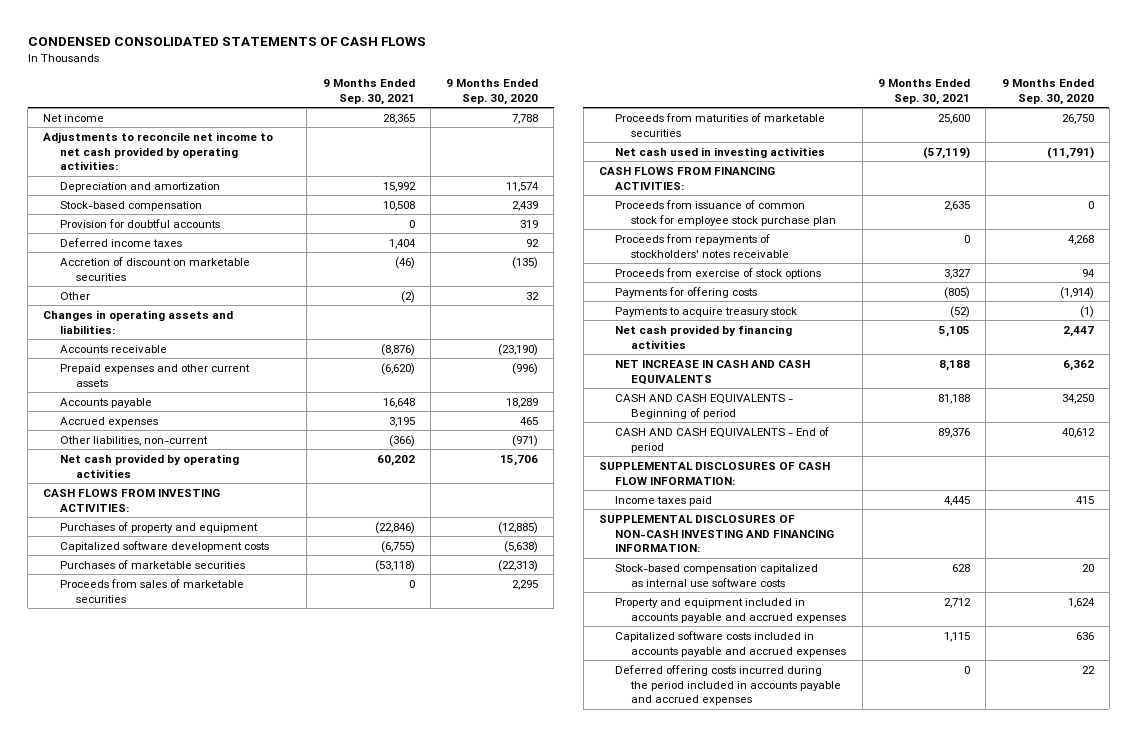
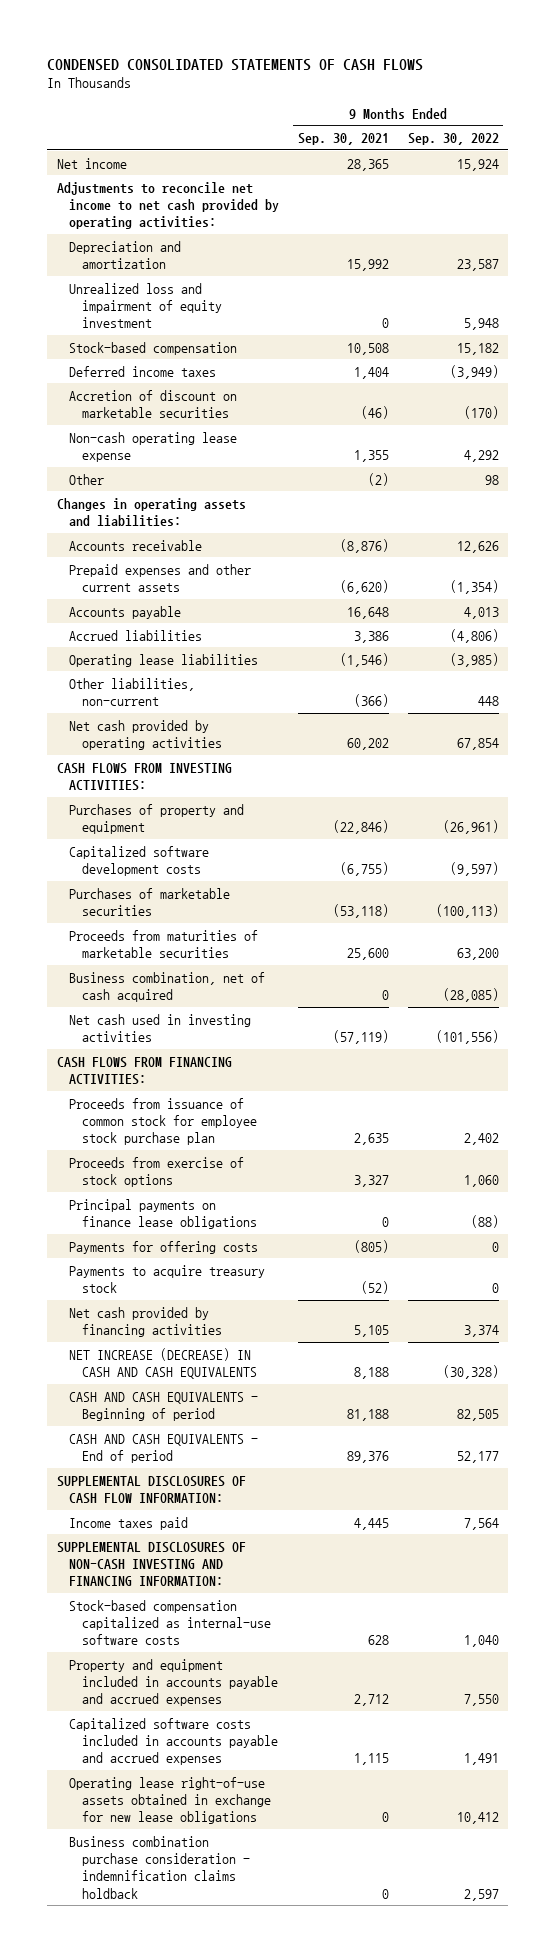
[446,78,539,105] 9 Months Ended Sep. 30, 2020 -> none
none -> [407,133,499,146] Sep. 30, 2022
none -> [69,282,223,329] Unrealized loss and impairment of equity investment
[59,218,220,228] Provision for doubtful accounts -> none
none -> [69,431,238,462] Non-cash operating lease expense
[59,416,158,427] Accrued expenses -> [69,629,203,641] Accrued liabilities
[388,416,415,427] 3,195 -> [354,630,390,643] 3,386
none -> [69,653,259,667] Operating lease liabilities
[59,578,244,603] Proceeds from sales of marketable securities -> none
none -> [69,971,266,1002] Business combination, net of cash acquired
[615,233,790,258] Proceeds from repayments of stockholders' notes receivable -> none
none -> [69,1198,258,1229] Principal payments on finance lease obligations
[615,359,811,385] NET INCREASE IN CASH AND CASH EQUIVALENTS -> [69,1347,258,1379] NET INCREASE (DECREASE) IN CASH AND CASH EQUIVALENTS
[615,563,819,587] Stock-based compensation capitalized as internal use software costs -> [69,1599,272,1646] Stock-based compensation capitalized as internal-use software costs
[615,664,842,706] Deferred offering costs incurred during the period included in accounts payable and accrued expenses -> none
none -> [69,1776,272,1825] Operating lease right-of-use assets obtained in exchange for new lease obligations
none -> [69,1835,251,1899] Business combination purchase consideration - indemnification claims holdback

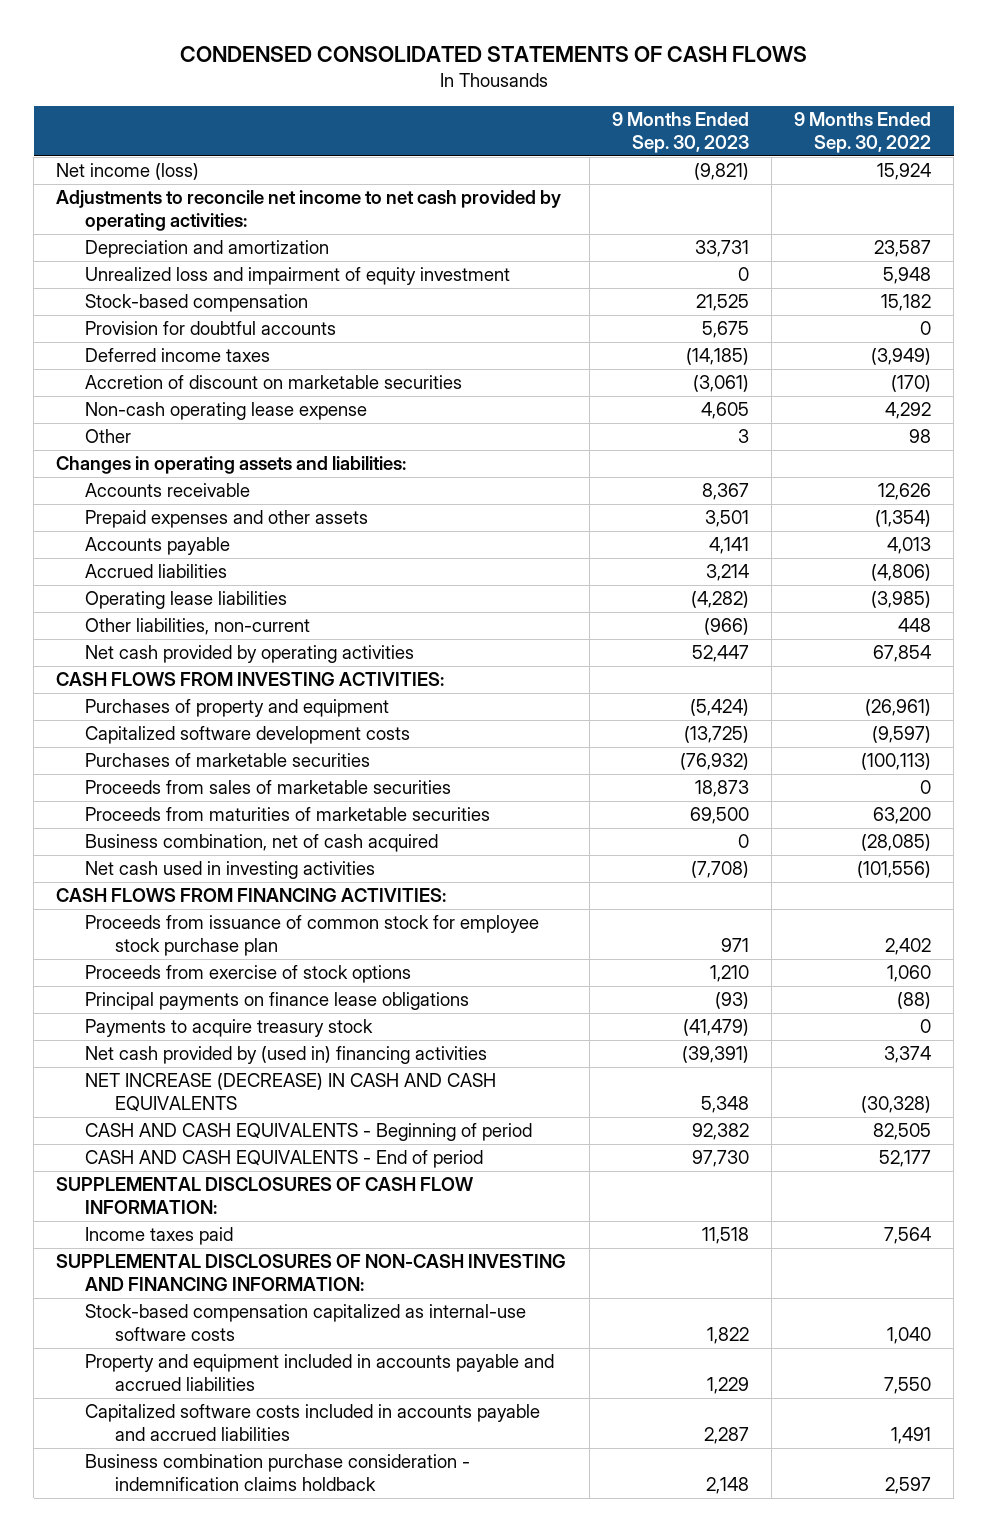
[298,133,390,146] Sep. 30, 2021 -> none
none -> [611,112,749,153] 9 Months Ended Sep. 30, 2023
[56,157,127,169] Net income -> [56,163,200,181] Net income (loss)
none -> [85,321,337,336] Provision for doubtful accounts
[69,563,252,592] Prepaid expenses and other current assets -> [85,510,369,529] Prepaid expenses and other assets
none -> [85,780,452,795] Proceeds from sales of marketable securities
[69,1240,259,1254] Payments for offering costs -> none
[69,1306,223,1337] Net cash provided by financing activities -> [85,1046,488,1065] Net cash provided by (used in) financing activities
[69,1776,272,1825] Operating lease right-of-use assets obtained in exchange for new lease obligations -> none
[69,1658,279,1707] Property and equipment included in accounts payable and accrued expenses -> [85,1354,555,1391] Property and equipment included in accounts payable and accrued liabilities
[69,1717,279,1766] Capitalized software costs included in accounts payable and accrued expenses -> [85,1404,541,1441] Capitalized software costs included in accounts payable and accrued liabilities

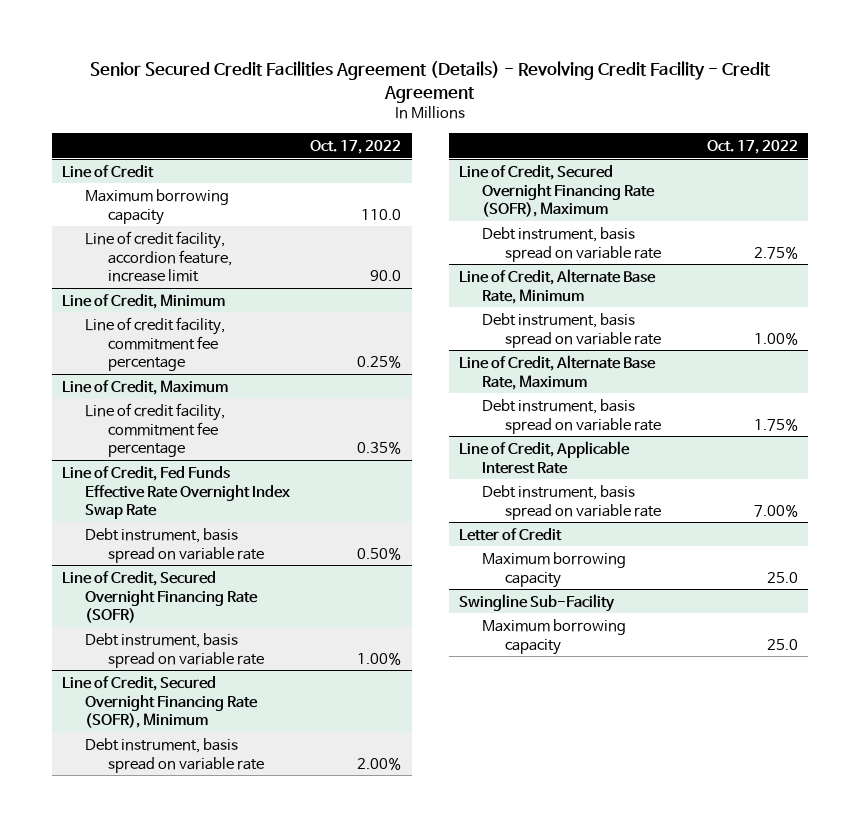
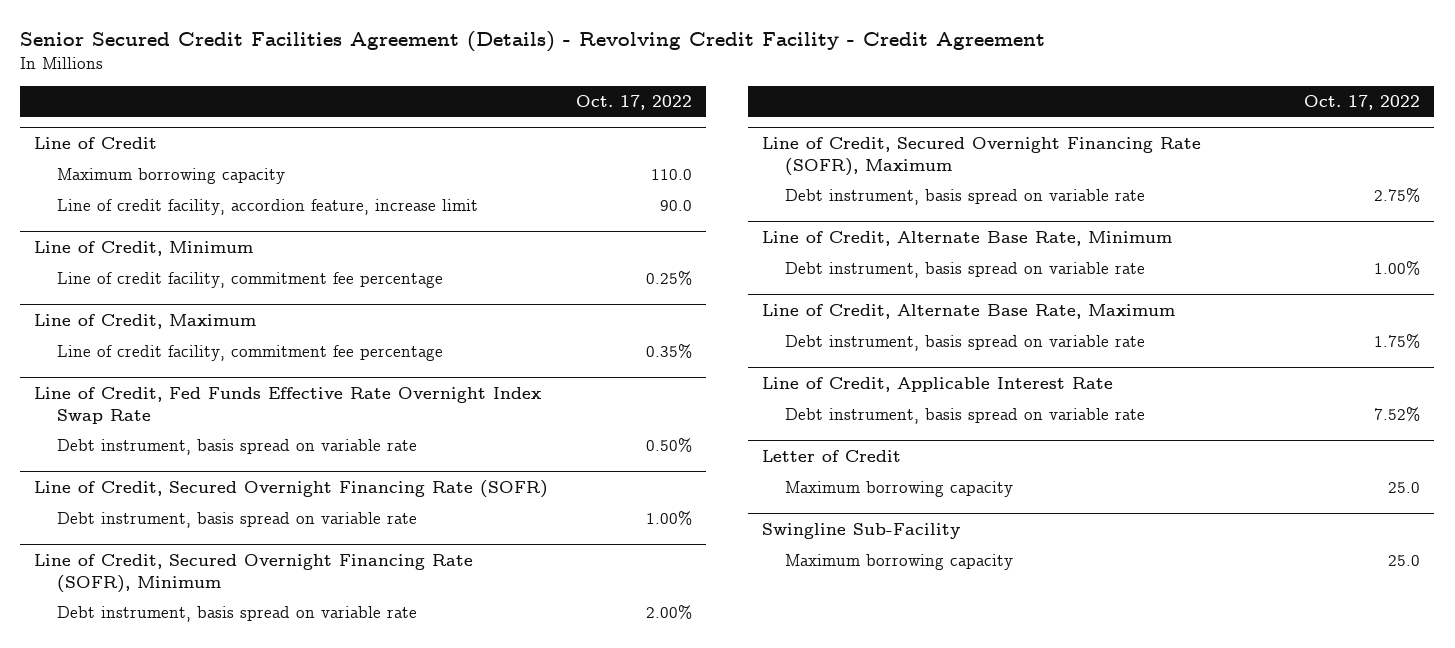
[754,503,799,517] 7.00% -> [1374,407,1421,422] 7.52%

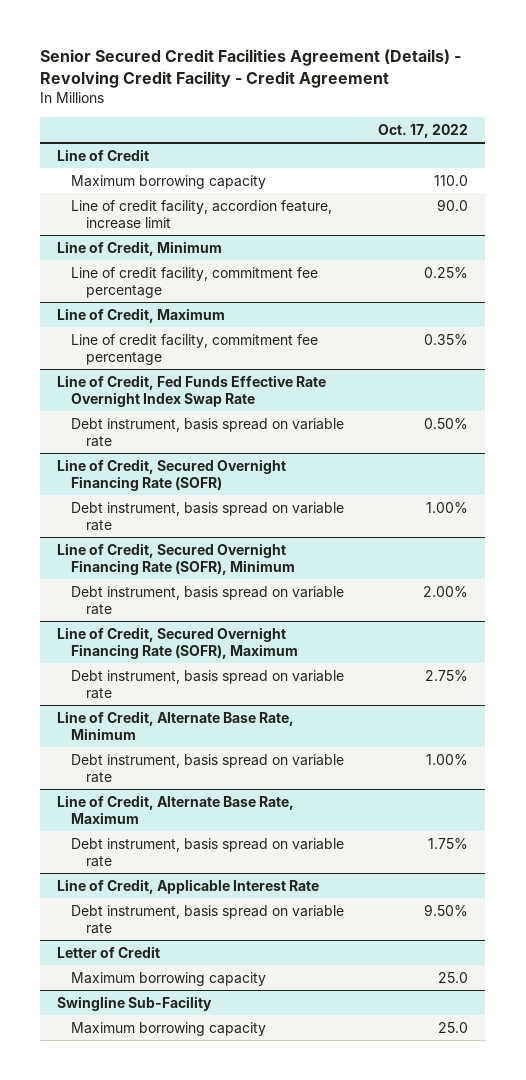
[1374,407,1421,422] 7.52% -> [424,903,469,916] 9.50%

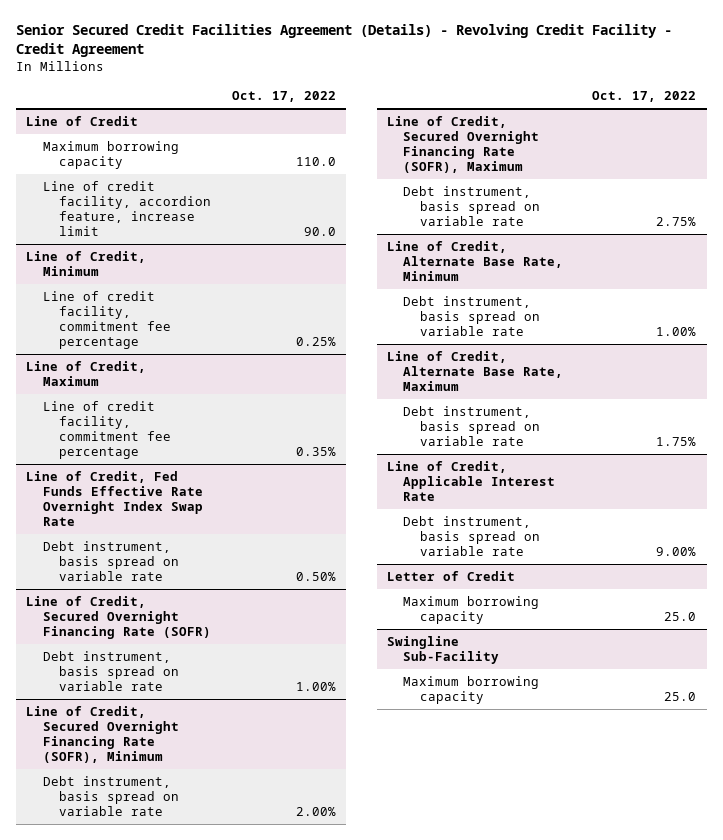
[424,903,469,916] 9.50% -> [656,547,697,557] 9.00%

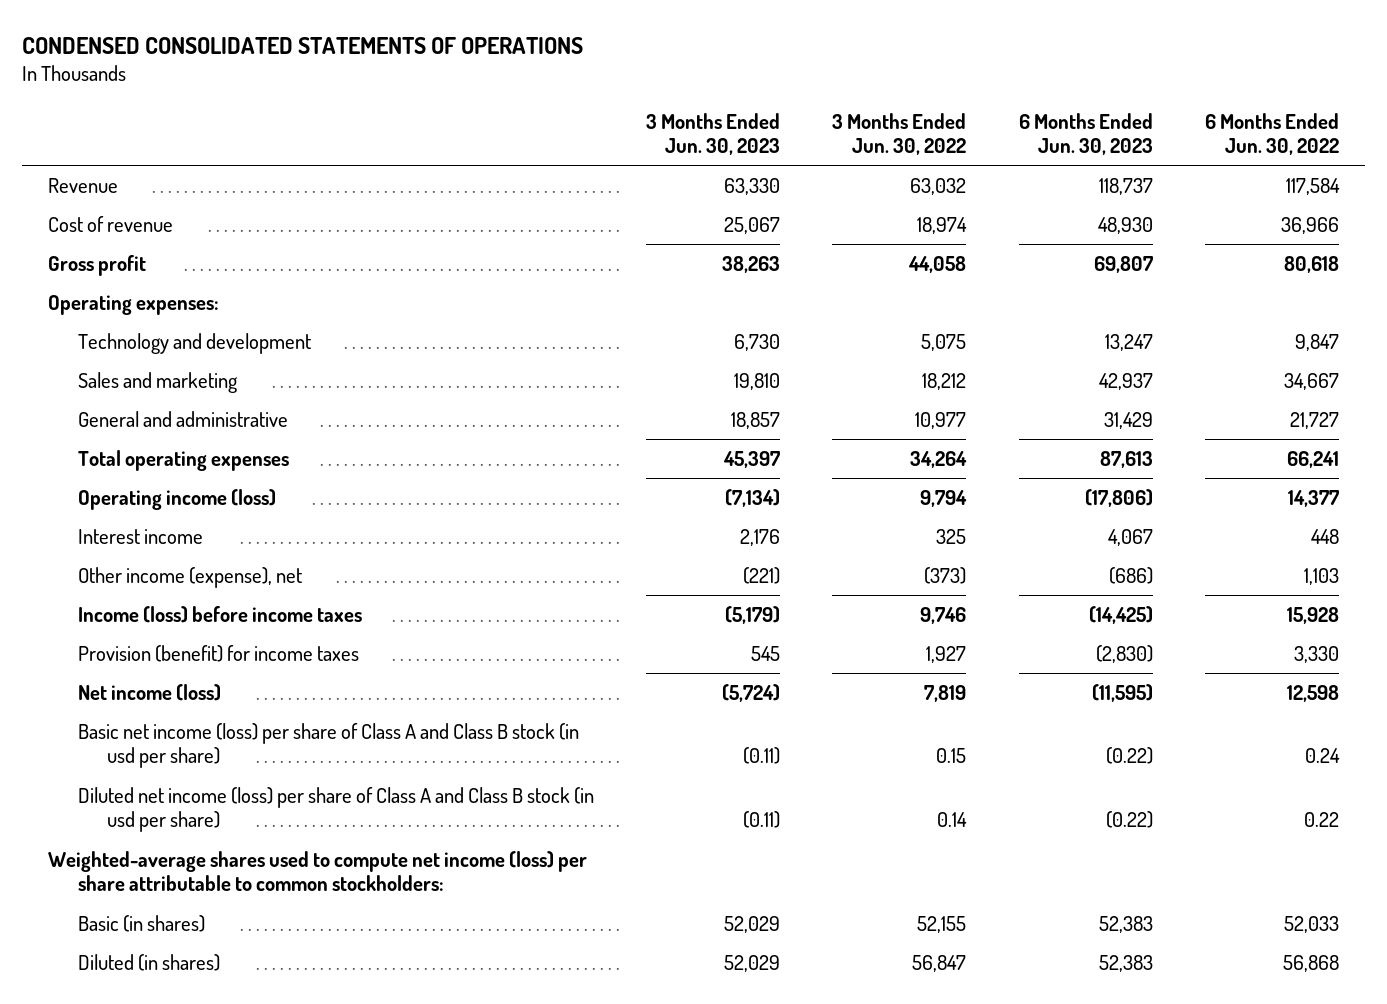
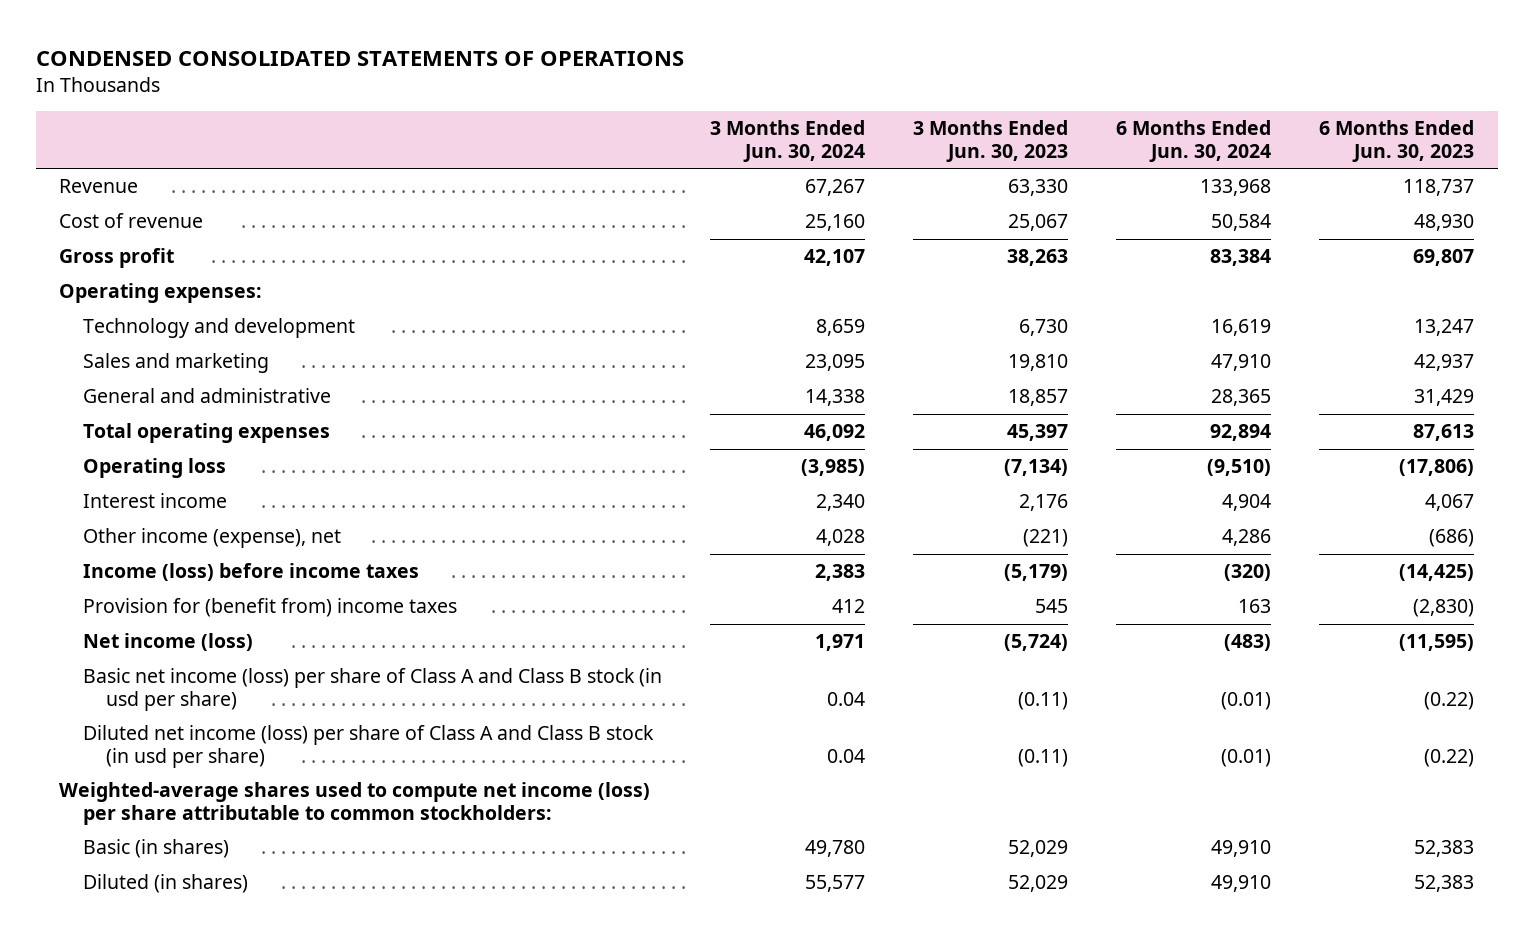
[832,113,967,156] 3 Months Ended Jun. 30, 2022 -> none
[1204,113,1339,156] 6 Months Ended Jun. 30, 2022 -> none
none -> [709,120,865,162] 3 Months Ended Jun. 30, 2024
none -> [1115,120,1271,162] 6 Months Ended Jun. 30, 2024
[77,489,276,511] Operating income (loss) -> [82,458,226,479] Operating loss
[77,645,359,663] Provision (benefit) for income taxes -> [82,598,457,618] Provision for (benefit from) income taxes

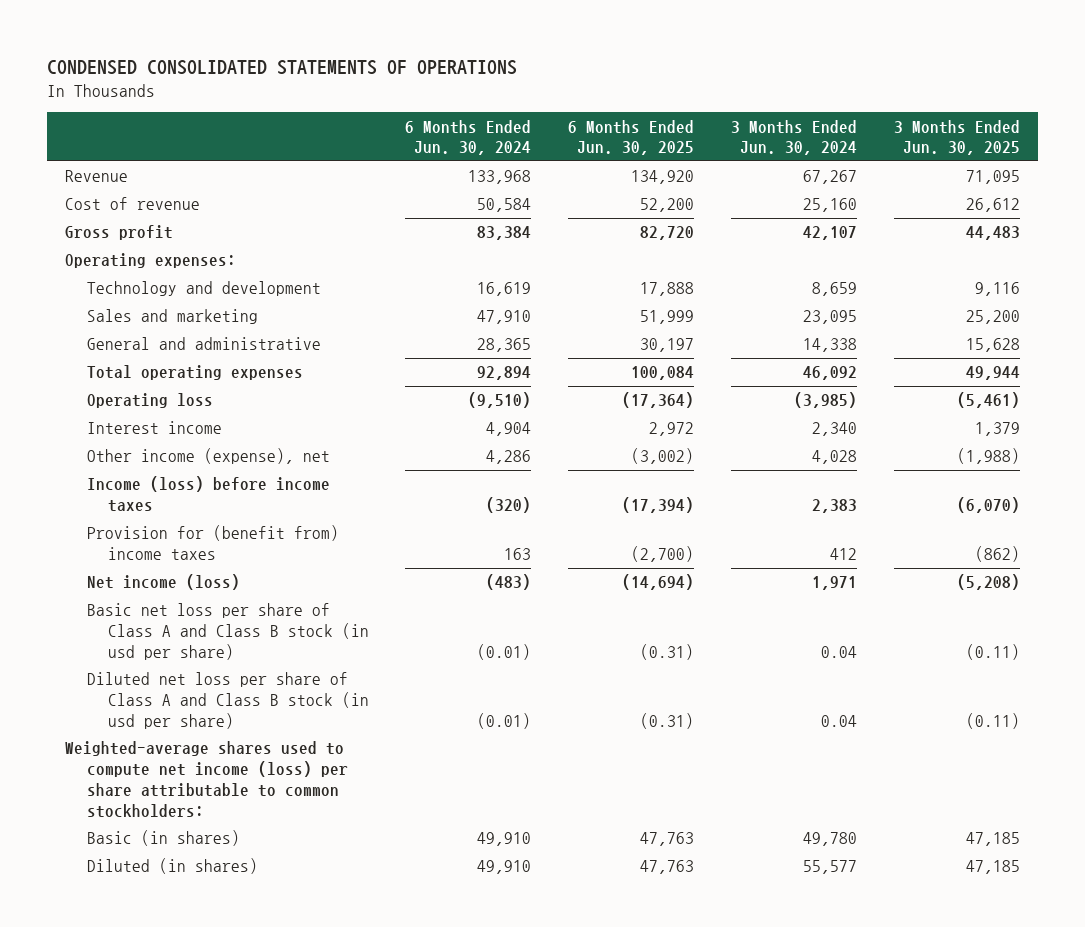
[912,120,1068,162] 3 Months Ended Jun. 30, 2023 -> none
[1318,120,1474,162] 6 Months Ended Jun. 30, 2023 -> none
none -> [568,119,695,156] 6 Months Ended Jun. 30, 2025
none -> [893,119,1020,156] 3 Months Ended Jun. 30, 2025
[82,668,662,711] Basic net income (loss) per share of Class A and Class B stock (in usd per share) -> [86,603,369,660] Basic net loss per share of Class A and Class B stock (in usd per share)
[82,725,654,768] Diluted net income (loss) per share of Class A and Class B stock (in usd per share) -> [86,672,369,729] Diluted net loss per share of Class A and Class B stock (in usd per share)

